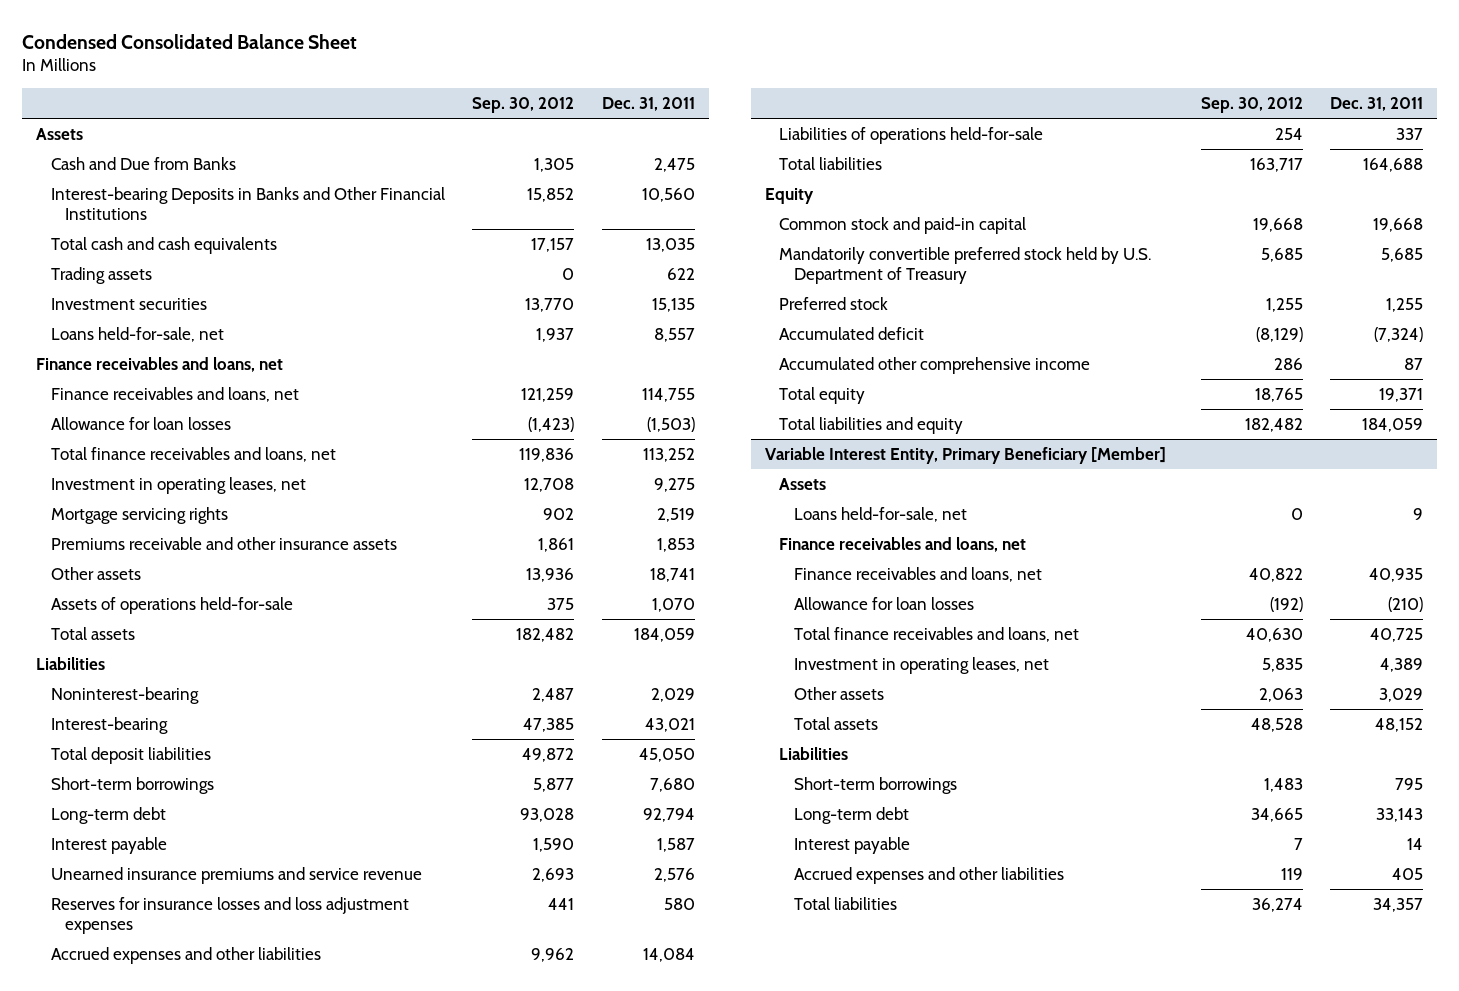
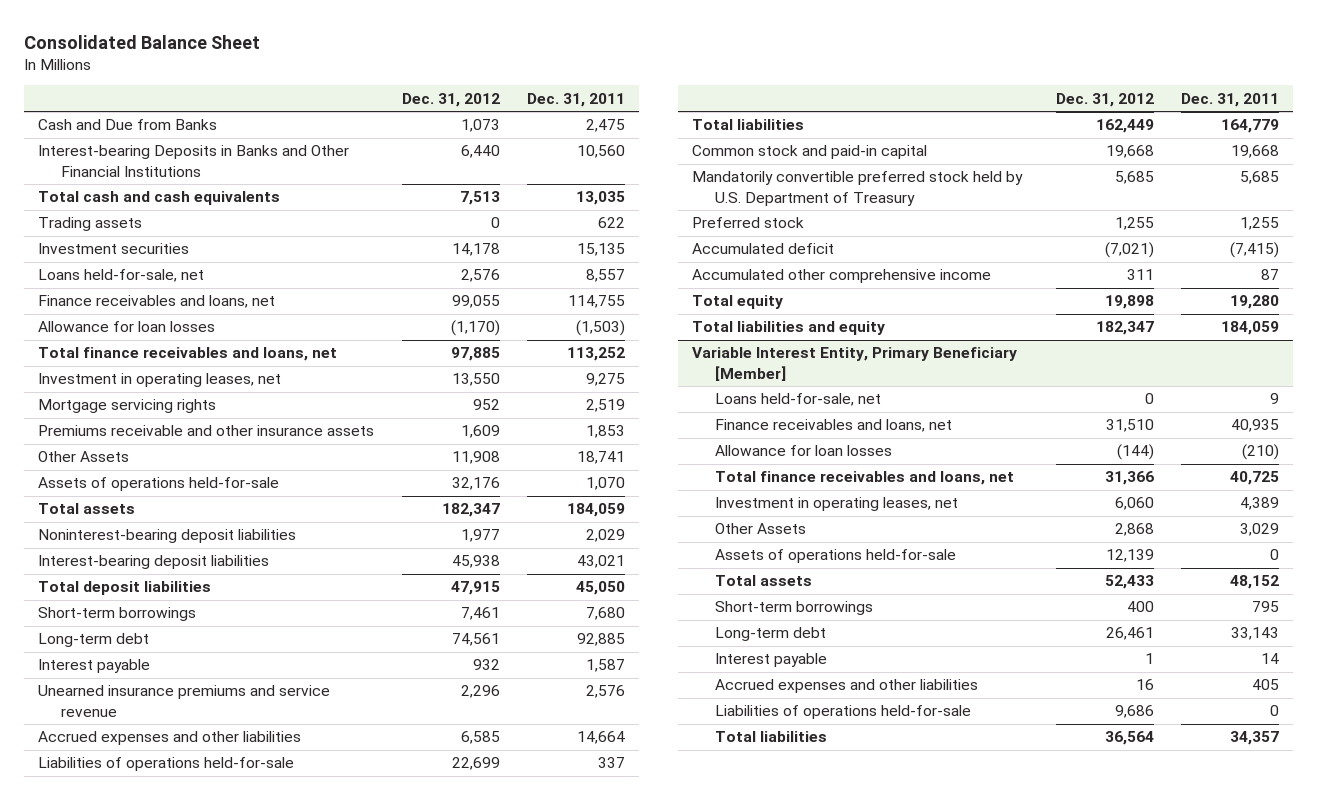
[22,33,358,49] Condensed Consolidated Balance Sheet -> [24,34,261,49] Consolidated Balance Sheet
[472,97,575,114] Sep. 30, 2012 -> none
none -> [401,92,500,107] Dec. 31, 2012
[36,127,84,140] Assets -> none
[36,356,284,372] Finance receivables and loans, net -> none
[50,566,141,580] Other assets -> [38,451,130,463] Other Assets
[36,656,106,670] Liabilities -> none
[50,686,199,704] Noninterest-bearing -> [38,529,297,544] Noninterest-bearing deposit liabilities
[50,716,168,734] Interest-bearing -> [38,555,270,570] Interest-bearing deposit liabilities
[642,807,695,822] 92,794 -> [577,633,626,647] 92,885
[50,896,409,934] Reserves for insurance losses and loss adjustment expenses -> none
[642,947,695,962] 14,084 -> [577,731,626,745] 14,664
[764,187,814,204] Equity -> none
[1363,157,1424,172] 164,688 -> [1221,119,1280,134] 164,779
[1374,326,1424,342] (7,324) -> [1230,242,1280,259] (7,415)
[1379,387,1424,402] 19,371 -> [1230,295,1280,310] 19,280
[779,477,827,490] Assets -> none
[779,536,1027,552] Finance receivables and loans, net -> none
[793,686,884,700] Other assets -> [714,523,806,535] Other Assets
none -> [714,549,956,564] Assets of operations held-for-sale
[779,746,849,760] Liabilities -> none
none -> [714,705,971,720] Liabilities of operations held-for-sale

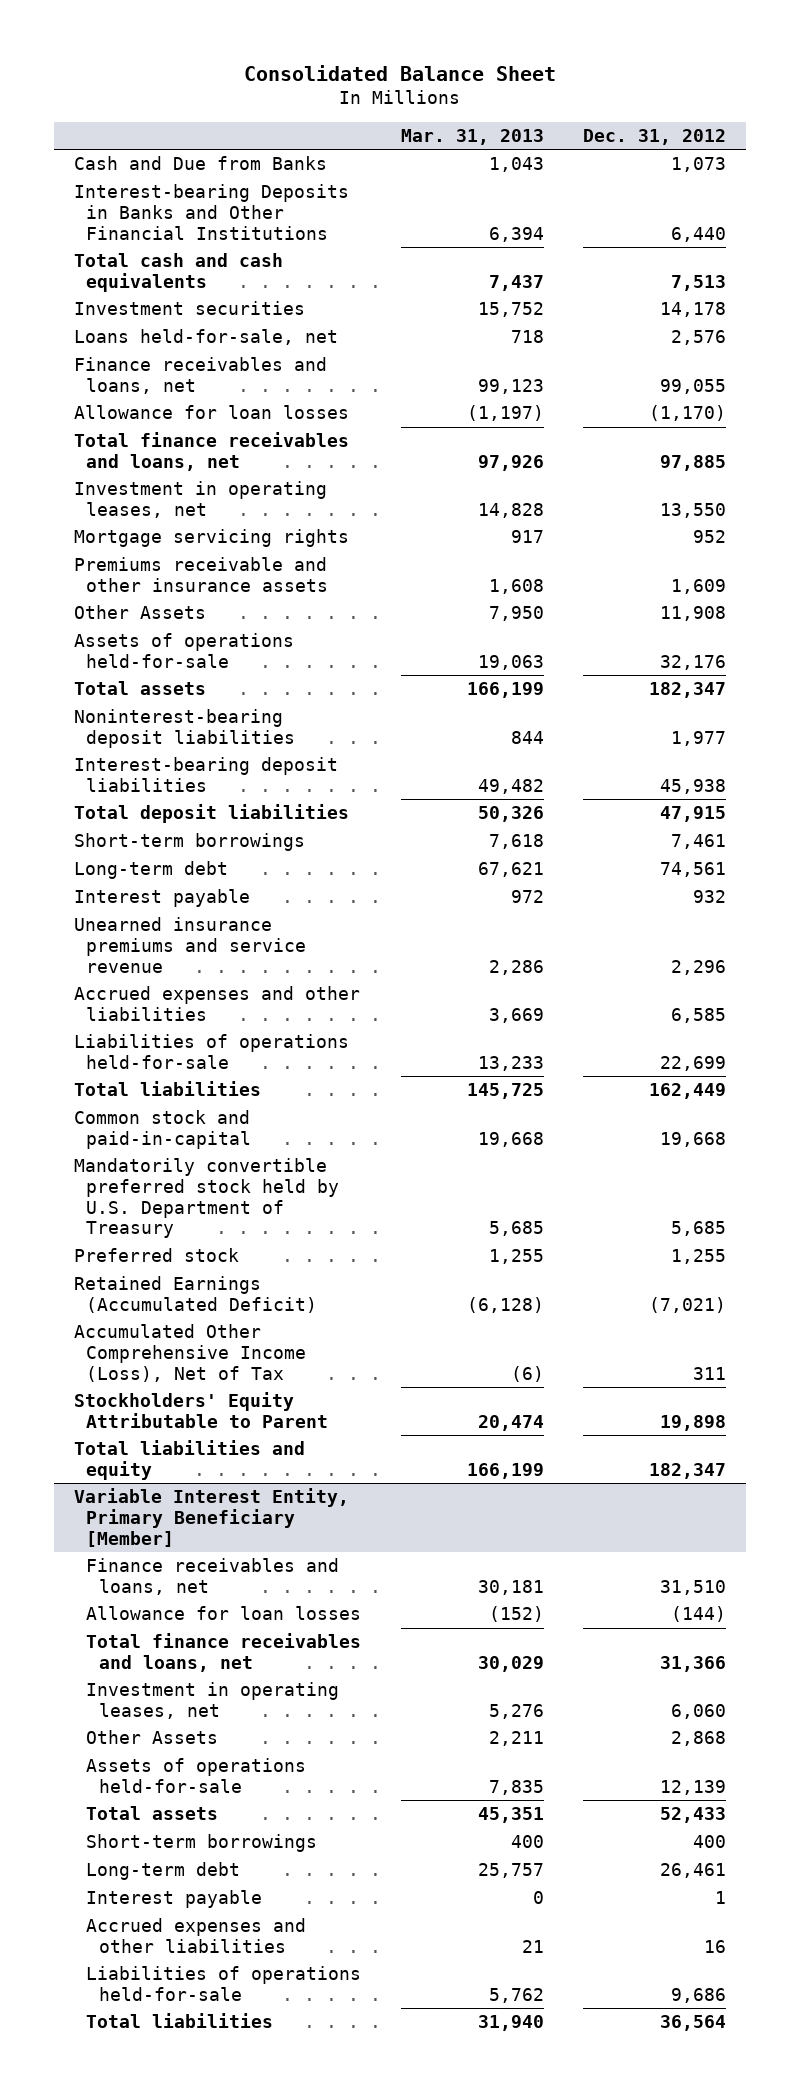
[527,92,626,107] Dec. 31, 2011 -> none
none -> [400,128,544,145] Mar. 31, 2013
[38,217,143,232] Trading assets -> none
[692,145,928,160] Common stock and paid-in capital -> [73,1110,252,1149] Common stock and paid-in-capital
[692,243,835,255] Accumulated deficit -> [73,1276,318,1313] Retained Earnings (Accumulated Deficit)
[692,269,992,284] Accumulated other comprehensive income -> [73,1324,307,1382] Accumulated Other Comprehensive Income (Loss), Net of Tax
[692,295,784,310] Total equity -> [73,1392,329,1428] Stockholders' Equity Attributable to Parent
[714,393,881,407] Loans held-for-sale, net -> none

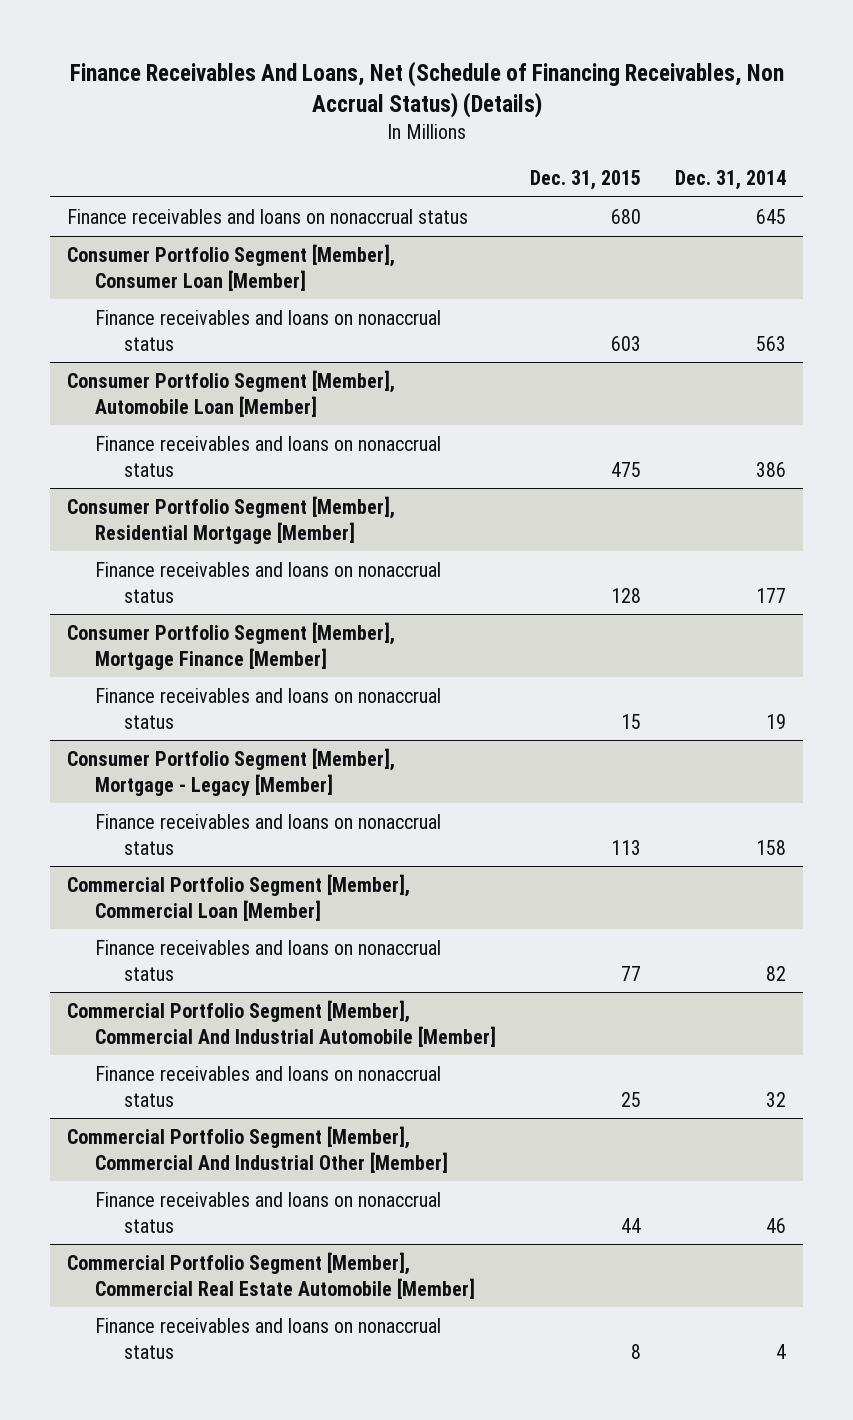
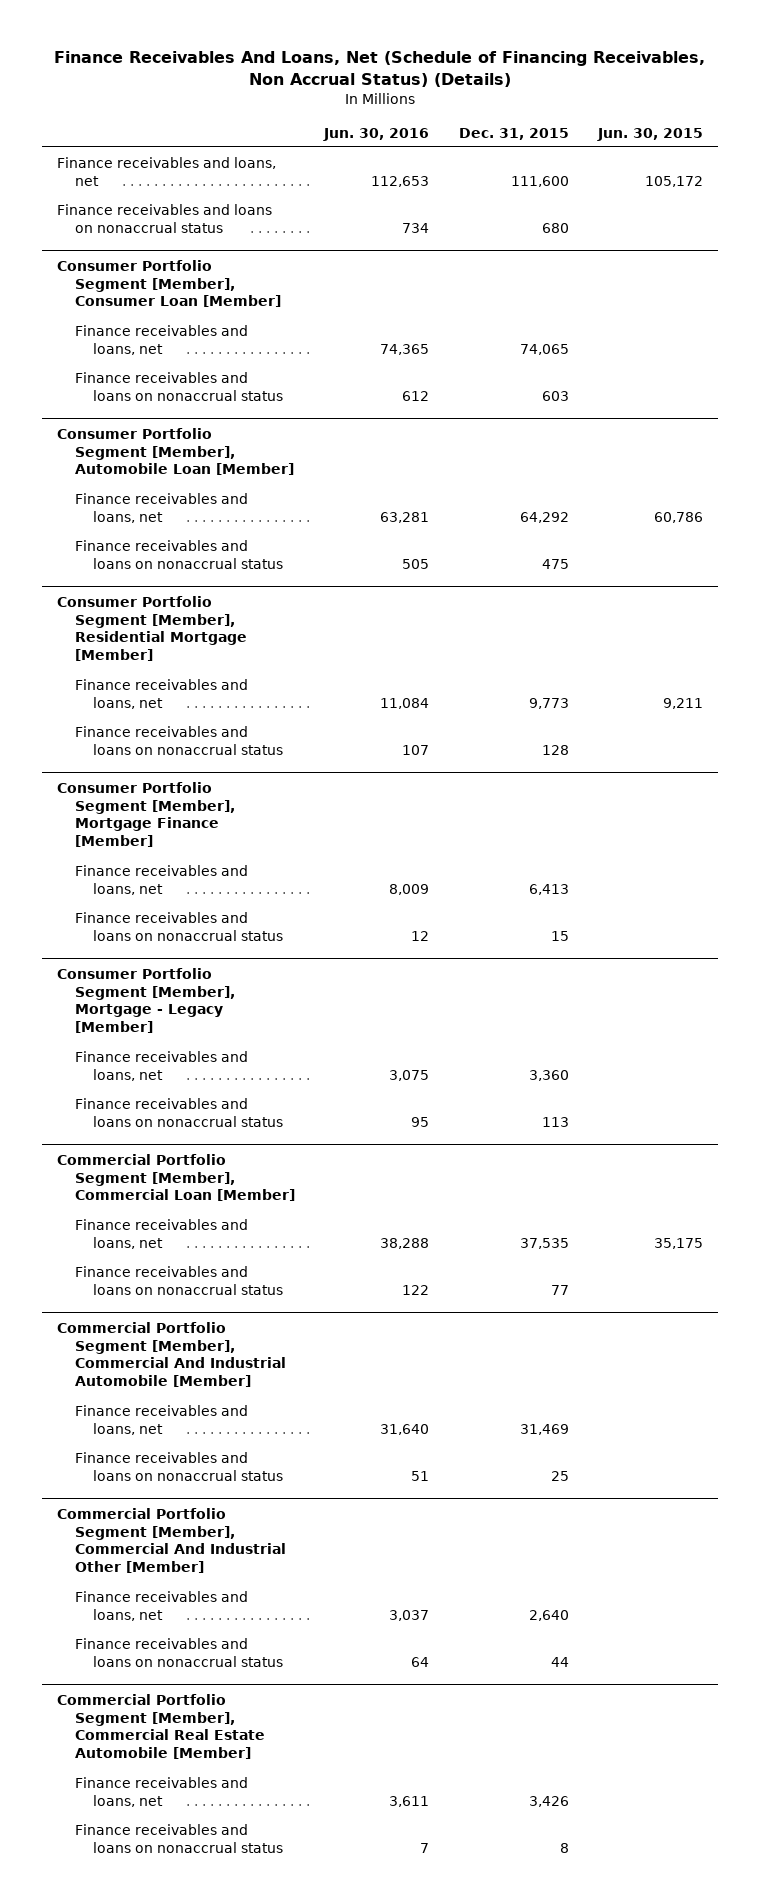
[675,169,787,190] Dec. 31, 2014 -> none
none -> [323,127,430,141] Jun. 30, 2016
none -> [597,127,704,141] Jun. 30, 2015
none -> [56,156,276,186] Finance receivables and loans, net
none -> [74,324,248,355] Finance receivables and loans, net
none -> [74,492,248,523] Finance receivables and loans, net
none -> [74,678,248,709] Finance receivables and loans, net
none -> [74,864,248,895] Finance receivables and loans, net
none -> [74,1050,248,1081] Finance receivables and loans, net
none -> [74,1218,248,1249] Finance receivables and loans, net
none -> [74,1404,248,1435] Finance receivables and loans, net
none -> [74,1590,248,1621] Finance receivables and loans, net
none -> [74,1776,248,1807] Finance receivables and loans, net

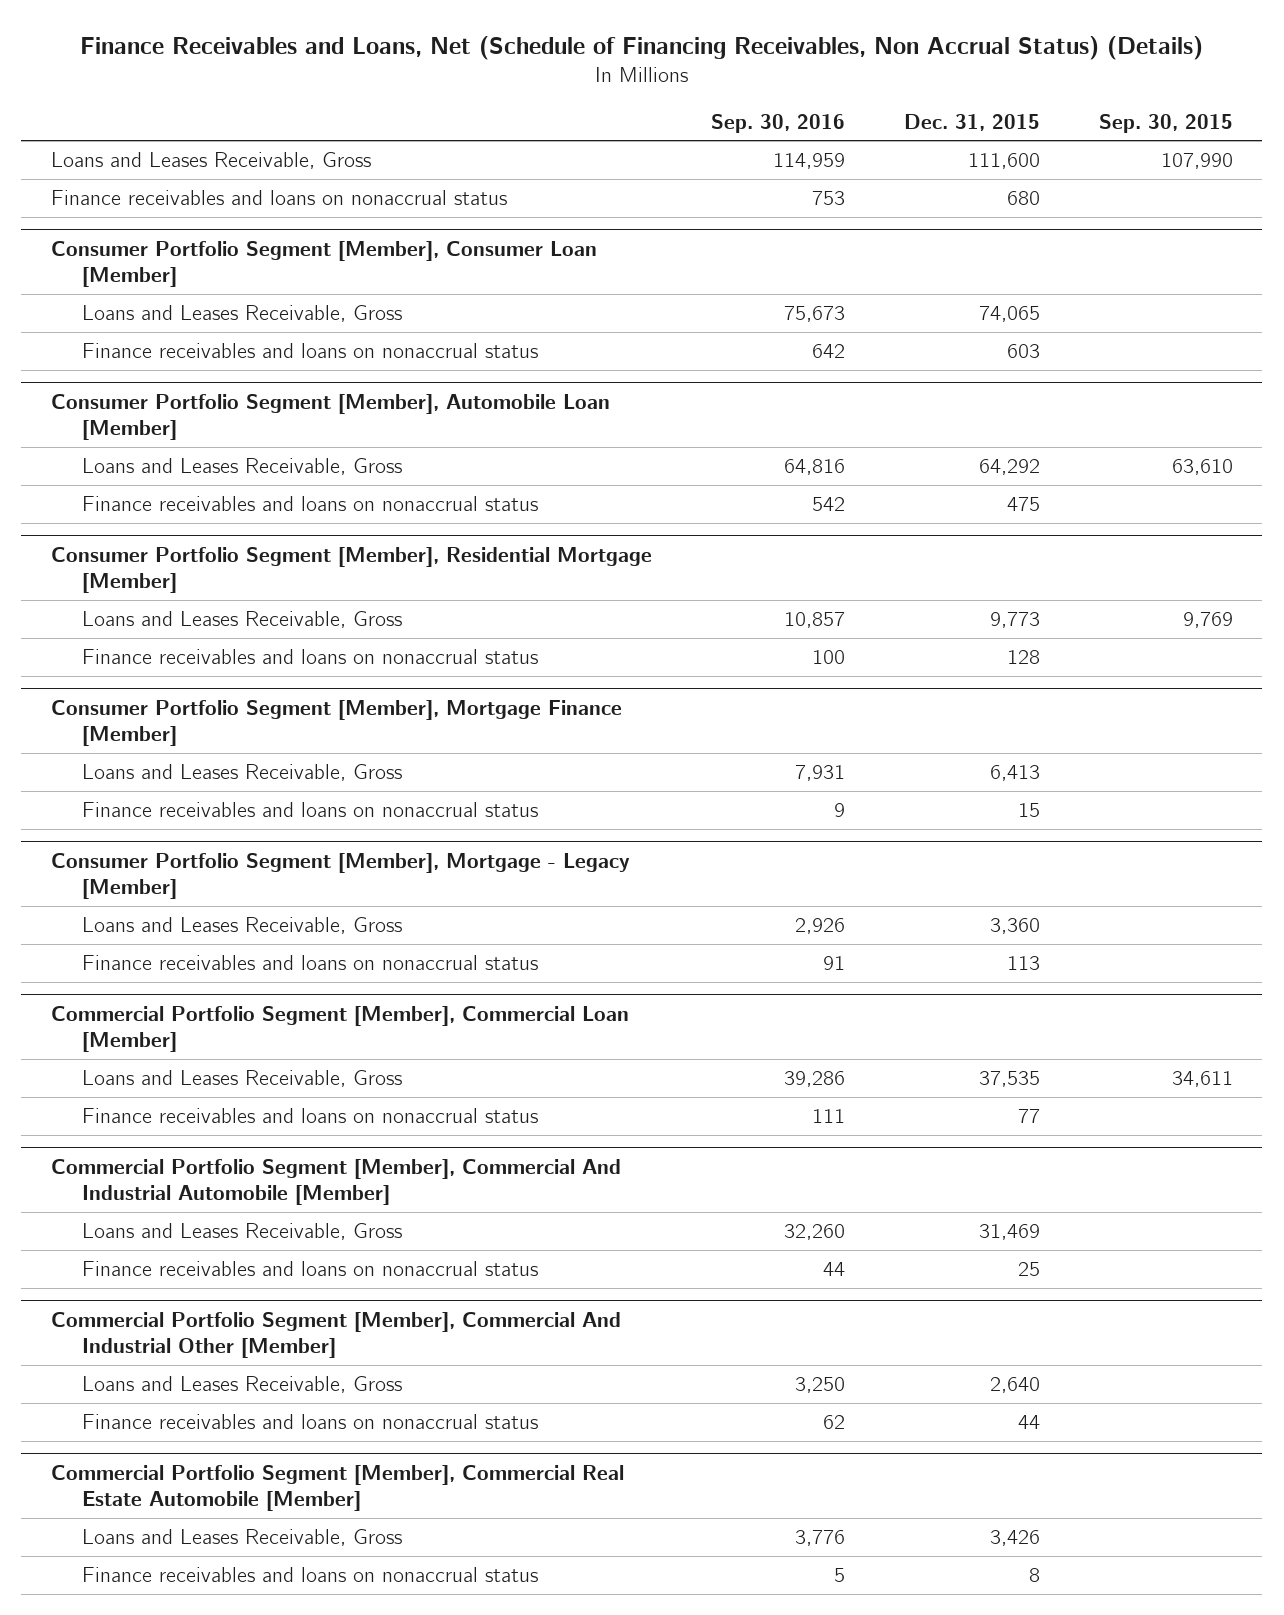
[53,51,705,88] Finance Receivables And Loans, Net (Schedule of Financing Receivables, Non Accrual Status) (Details) -> [79,35,1203,60] Finance Receivables and Loans, Net (Schedule of Financing Receivables, Non Accrual Status) (Details)
[323,127,430,141] Jun. 30, 2016 -> none
[597,127,704,141] Jun. 30, 2015 -> none
none -> [710,113,845,133] Sep. 30, 2016
none -> [1098,113,1233,133] Sep. 30, 2015
[56,156,276,186] Finance receivables and loans, net -> [50,152,371,170] Loans and Leases Receivable, Gross
[74,324,248,355] Finance receivables and loans, net -> [81,305,402,323] Loans and Leases Receivable, Gross
[74,492,248,523] Finance receivables and loans, net -> [81,458,402,476] Loans and Leases Receivable, Gross
[74,678,248,709] Finance receivables and loans, net -> [81,611,402,629] Loans and Leases Receivable, Gross
[74,864,248,895] Finance receivables and loans, net -> [81,764,402,782] Loans and Leases Receivable, Gross
[74,1050,248,1081] Finance receivables and loans, net -> [81,917,402,935] Loans and Leases Receivable, Gross
[74,1218,248,1249] Finance receivables and loans, net -> [81,1070,402,1088] Loans and Leases Receivable, Gross
[74,1404,248,1435] Finance receivables and loans, net -> [81,1223,402,1241] Loans and Leases Receivable, Gross
[74,1590,248,1621] Finance receivables and loans, net -> [81,1376,402,1394] Loans and Leases Receivable, Gross
[74,1776,248,1807] Finance receivables and loans, net -> [81,1529,402,1547] Loans and Leases Receivable, Gross

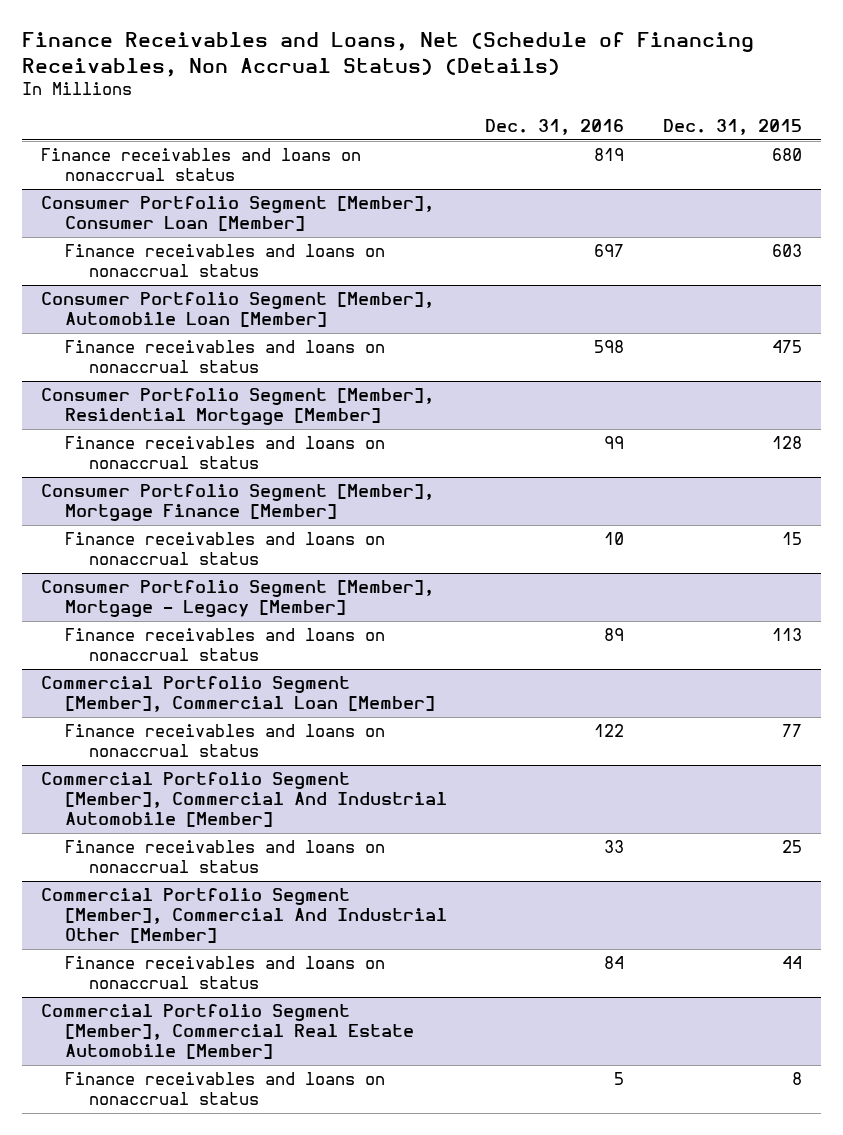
[710,113,845,133] Sep. 30, 2016 -> none
[1098,113,1233,133] Sep. 30, 2015 -> none
none -> [485,118,625,135] Dec. 31, 2016
[50,152,371,170] Loans and Leases Receivable, Gross -> none
[81,305,402,323] Loans and Leases Receivable, Gross -> none
[81,458,402,476] Loans and Leases Receivable, Gross -> none
[81,611,402,629] Loans and Leases Receivable, Gross -> none
[81,764,402,782] Loans and Leases Receivable, Gross -> none
[81,917,402,935] Loans and Leases Receivable, Gross -> none
[81,1070,402,1088] Loans and Leases Receivable, Gross -> none
[81,1223,402,1241] Loans and Leases Receivable, Gross -> none
[81,1376,402,1394] Loans and Leases Receivable, Gross -> none
[81,1529,402,1547] Loans and Leases Receivable, Gross -> none

